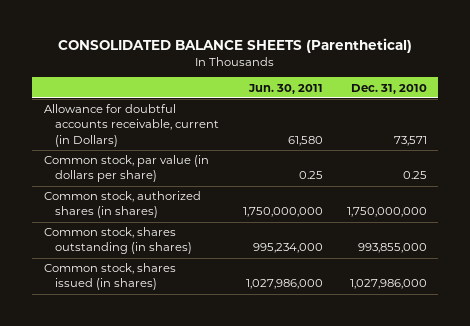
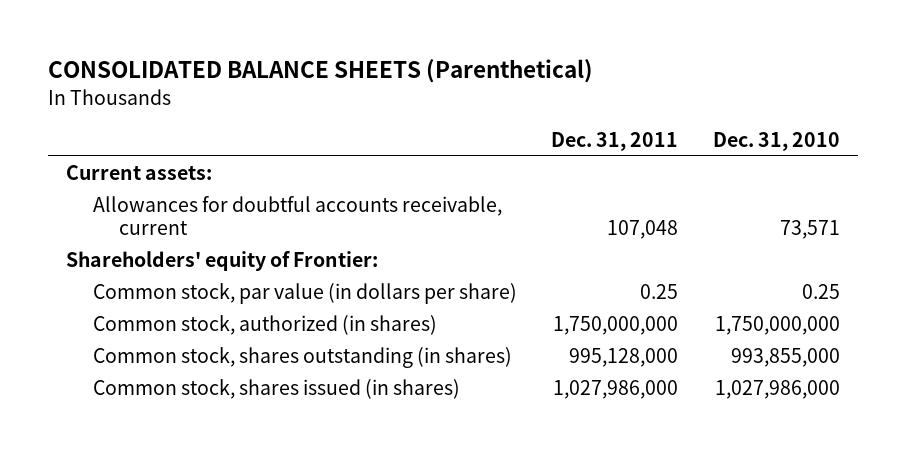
[247,83,323,94] Jun. 30, 2011 -> none
none -> [551,132,679,152] Dec. 31, 2011
none -> [65,165,212,181] Current assets:
[43,104,220,147] Allowance for doubtful accounts receivable, current (in Dollars) -> [92,196,502,235] Allowances for doubtful accounts receivable, current
none -> [65,251,378,272] Shareholders' equity of Frontier:
[43,191,201,219] Common stock, authorized shares (in shares) -> [92,315,437,336] Common stock, authorized (in shares)

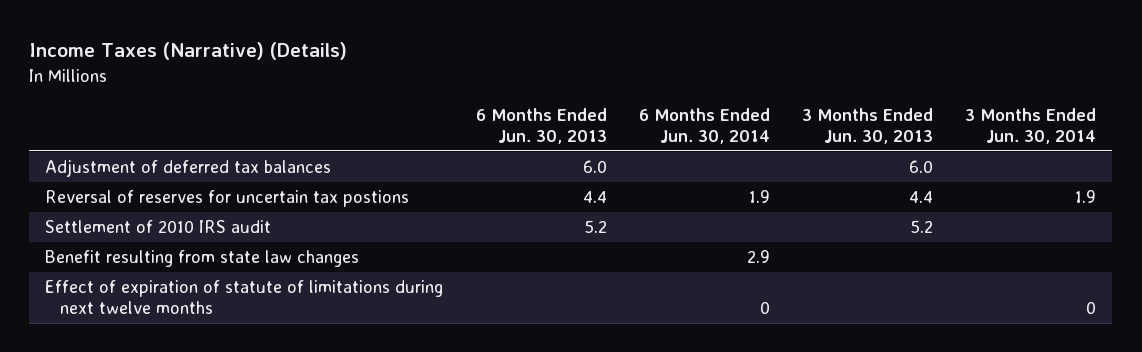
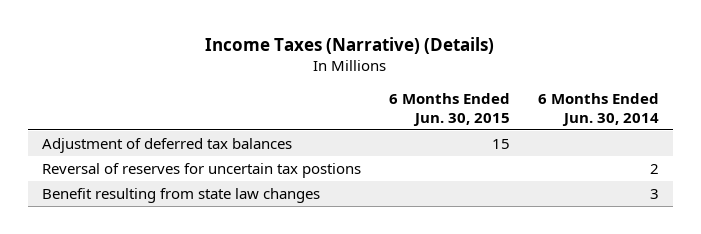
[475,107,607,144] 6 Months Ended Jun. 30, 2013 -> none
[801,107,933,144] 3 Months Ended Jun. 30, 2013 -> none
[965,107,1097,144] 3 Months Ended Jun. 30, 2014 -> none
none -> [388,93,510,126] 6 Months Ended Jun. 30, 2015
[45,220,272,234] Settlement of 2010 IRS audit -> none
[45,280,444,315] Effect of expiration of statute of limitations during next twelve months -> none
[748,190,770,204] 1.9 -> [650,163,660,174] 2
[746,250,770,264] 2.9 -> [650,188,660,199] 3

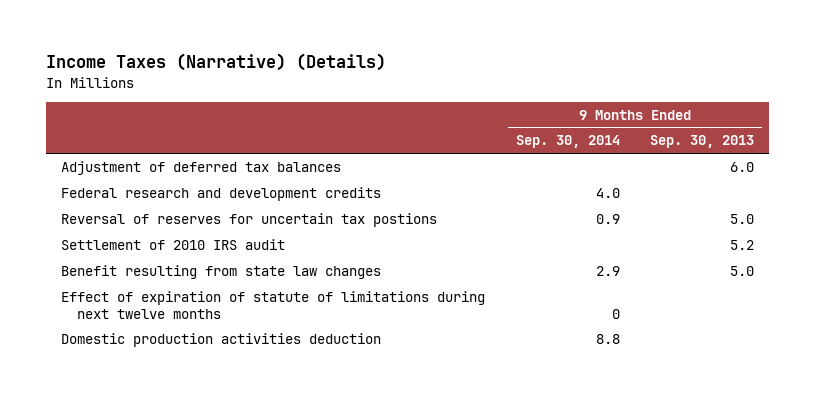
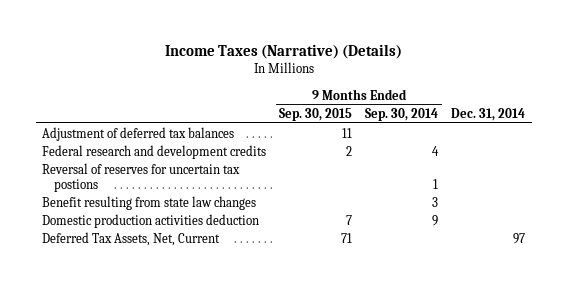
[650,135,755,149] Sep. 30, 2013 -> none
none -> [279,107,353,121] Sep. 30, 2015
none -> [451,107,526,121] Dec. 31, 2014
[61,239,286,251] Settlement of 2010 IRS audit -> none
[61,291,486,319] Effect of expiration of statute of limitations during next twelve months -> none
[595,188,620,199] 4.0 -> [432,145,440,156] 4
[595,214,620,225] 0.9 -> [433,178,439,189] 1
[595,266,620,277] 2.9 -> [432,196,439,207] 3
[595,334,620,345] 8.8 -> [432,214,439,226] 9
none -> [42,231,221,246] Deferred Tax Assets, Net, Current

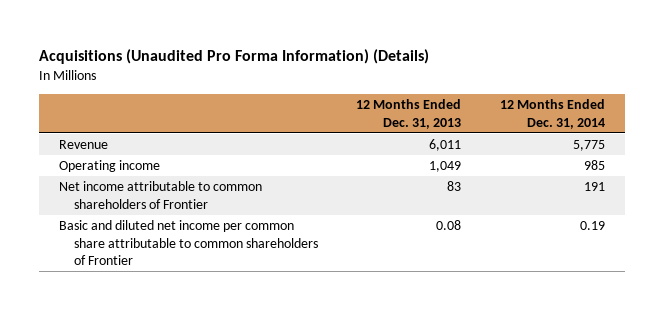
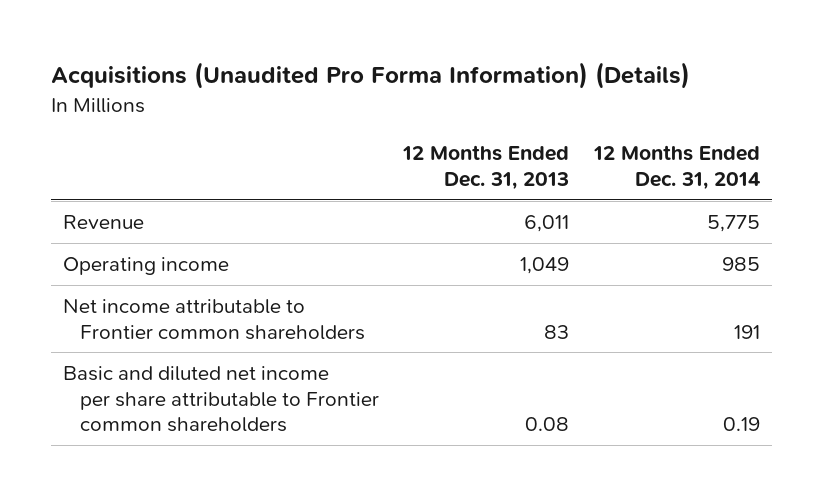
[58,181,262,209] Net income attributable to common shareholders of Frontier -> [63,299,365,340] Net income attributable to Frontier common shareholders
[58,220,318,265] Basic and diluted net income per common share attributable to common shareholders of Frontier -> [63,366,379,433] Basic and diluted net income per share attributable to Frontier common shareholders

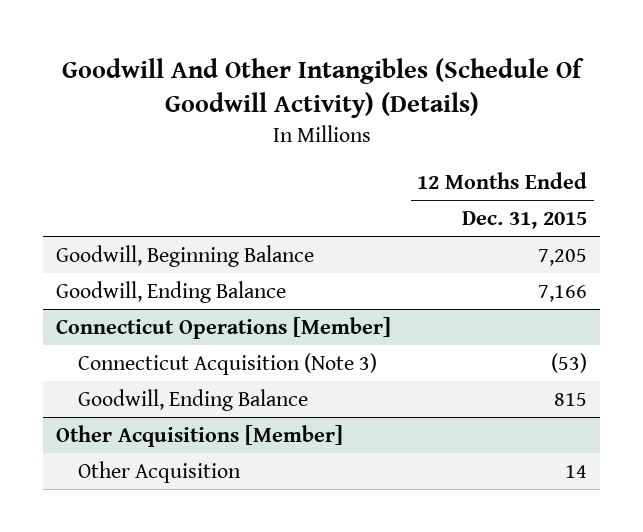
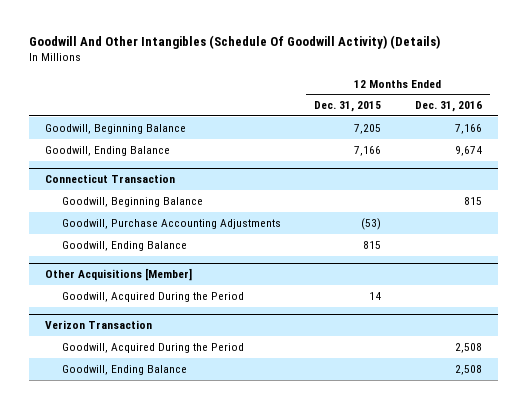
none -> [414,101,482,113] Dec. 31, 2016
[56,316,392,339] Connecticut Operations [Member] -> [45,174,176,184] Connecticut Transaction
none -> [62,196,204,207] Goodwill, Beginning Balance
[78,352,378,375] Connecticut Acquisition (Note 3) -> [62,218,282,229] Goodwill, Purchase Accounting Adjustments
[78,460,242,483] Other Acquisition -> [62,291,245,302] Goodwill, Acquired During the Period
none -> [45,320,153,330] Verizon Transaction
none -> [62,342,245,353] Goodwill, Acquired During the Period
none -> [62,364,188,375] Goodwill, Ending Balance

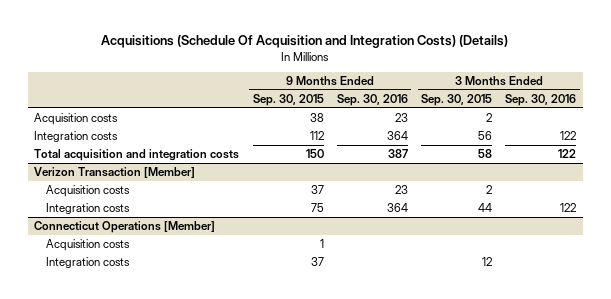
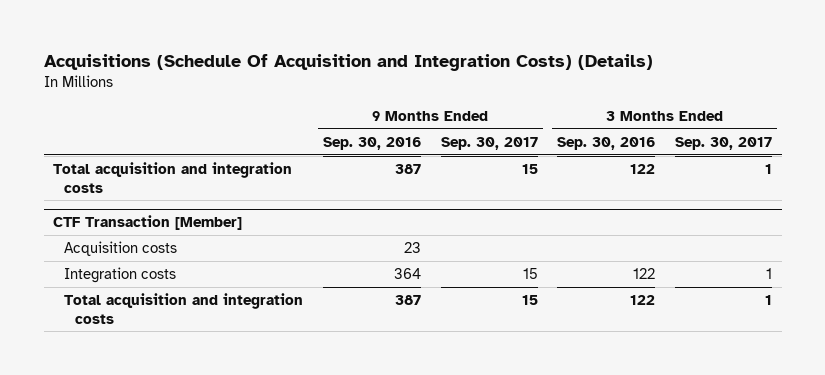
[252,93,324,106] Sep. 30, 2015 -> none
[420,93,492,106] Sep. 30, 2015 -> none
none -> [440,136,538,150] Sep. 30, 2017
none -> [675,136,773,150] Sep. 30, 2017
[34,112,119,125] Acquisition costs -> none
[34,130,119,142] Integration costs -> none
[34,166,196,178] Verizon Transaction [Member] -> [53,215,243,231] CTF Transaction [Member]
[34,220,216,233] Connecticut Operations [Member] -> none
[45,238,130,251] Acquisition costs -> none
[45,256,130,268] Integration costs -> none
none -> [64,293,304,324] Total acquisition and integration costs

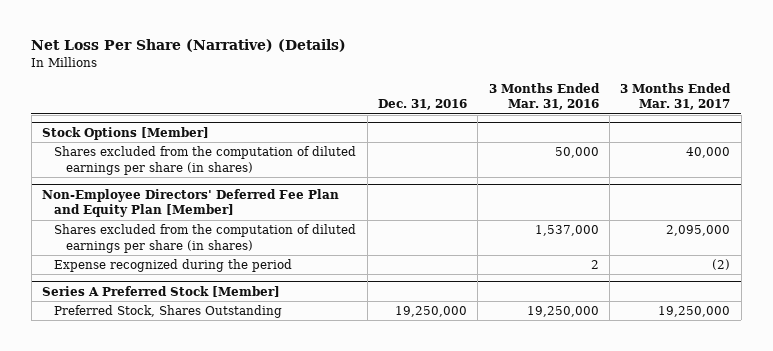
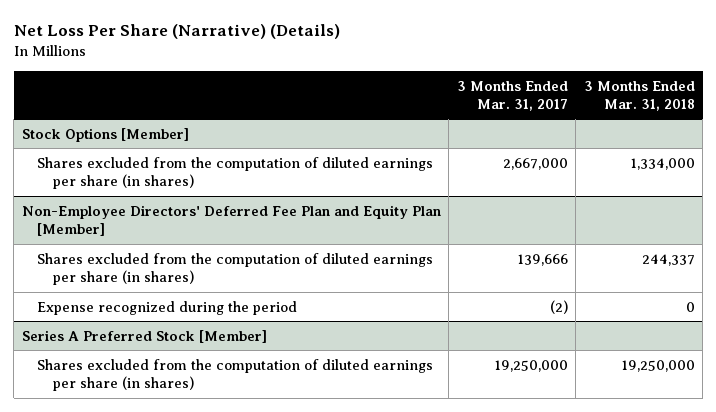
[377,99,467,111] Dec. 31, 2016 -> none
[488,82,600,111] 3 Months Ended Mar. 31, 2016 -> none
none -> [583,80,695,111] 3 Months Ended Mar. 31, 2018
[686,147,731,159] 40,000 -> [502,157,568,170] 2,667,000
[666,225,731,237] 2,095,000 -> [517,253,568,266] 139,666
[54,305,283,319] Preferred Stock, Shares Outstanding -> [37,358,434,391] Shares excluded from the computation of diluted earnings per share (in shares)

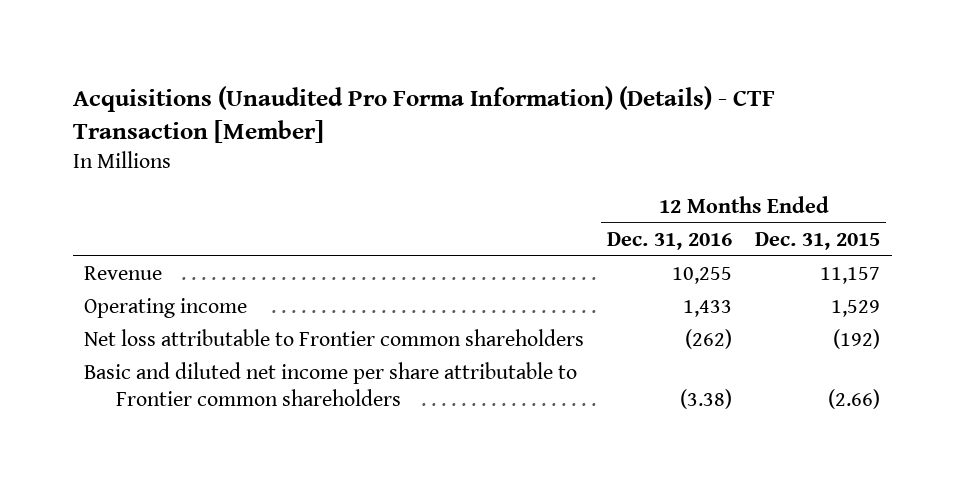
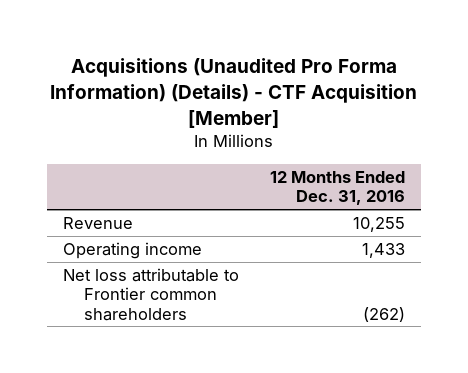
[72,85,775,144] Acquisitions (Unaudited Pro Forma Information) (Details) - CTF Transaction [Member] -> [49,57,417,128] Acquisitions (Unaudited Pro Forma Information) (Details) - CTF Acquisition [Member]
[755,231,881,250] Dec. 31, 2015 -> none
[84,362,578,407] Basic and diluted net income per share attributable to Frontier common shareholders -> none

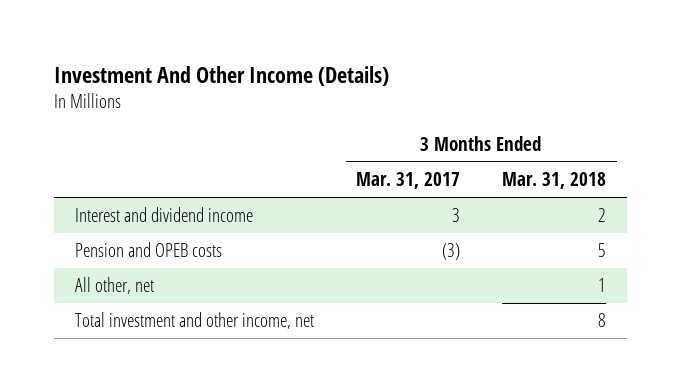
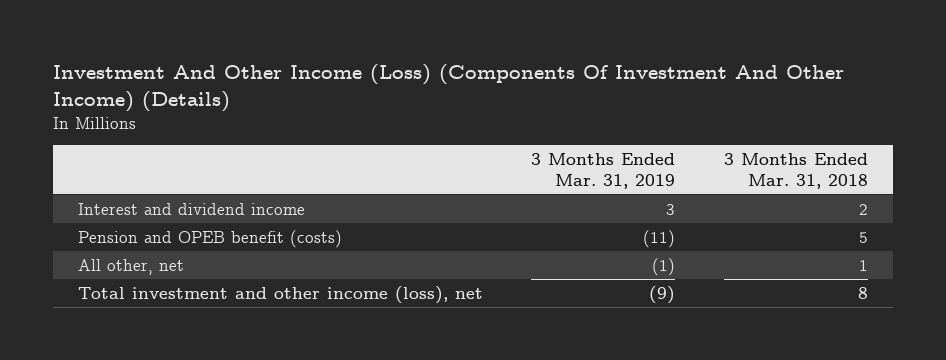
[54,66,390,87] Investment And Other Income (Details) -> [53,64,845,112] Investment And Other Income (Loss) (Components Of Investment And Other Income) (Details)
[356,172,461,190] Mar. 31, 2017 -> none
none -> [531,153,676,189] 3 Months Ended Mar. 31, 2019
[75,242,223,258] Pension and OPEB costs -> [77,229,342,248] Pension and OPEB benefit (costs)
[75,312,315,330] Total investment and other income, net -> [77,285,483,304] Total investment and other income (loss), net

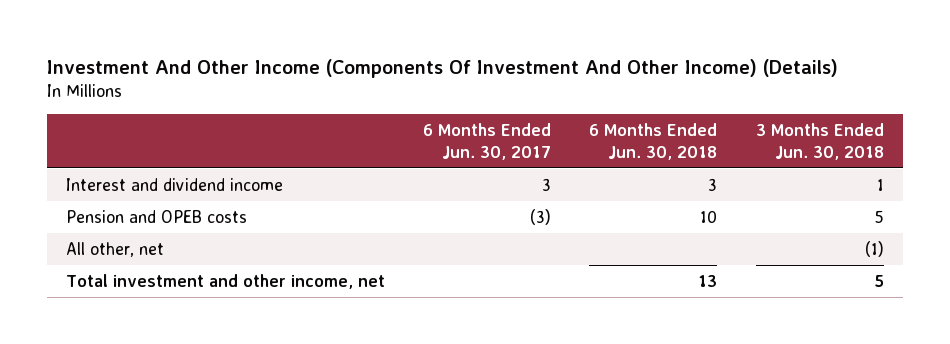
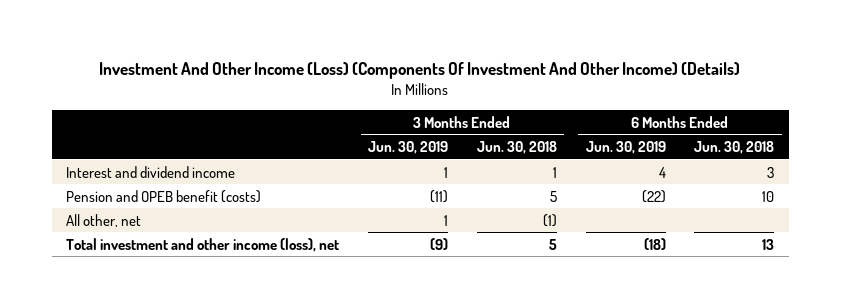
[46,58,838,78] Investment And Other Income (Components Of Investment And Other Income) (Details) -> [99,62,741,80] Investment And Other Income (Loss) (Components Of Investment And Other Income) (Details)
[423,123,552,160] 6 Months Ended Jun. 30, 2017 -> none
none -> [368,141,449,155] Jun. 30, 2019
none -> [585,141,666,155] Jun. 30, 2019
[65,209,247,223] Pension and OPEB costs -> [66,189,262,203] Pension and OPEB benefit (costs)
[65,273,385,289] Total investment and other income, net -> [66,237,340,252] Total investment and other income (loss), net

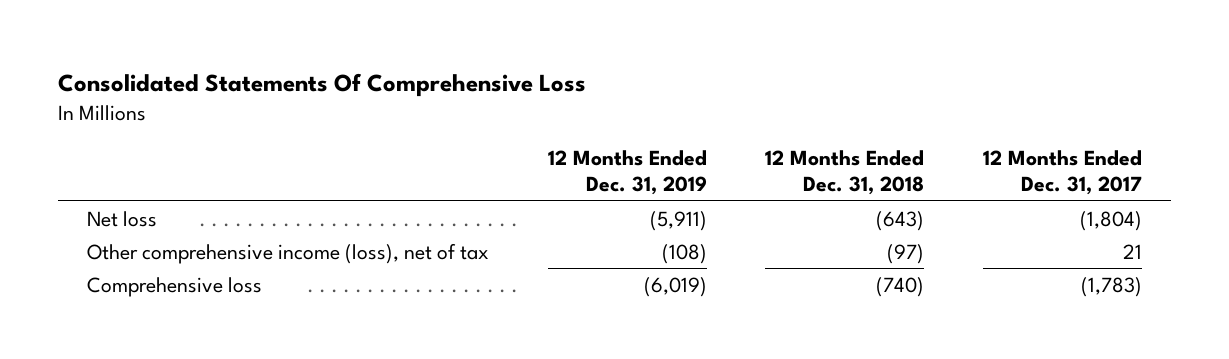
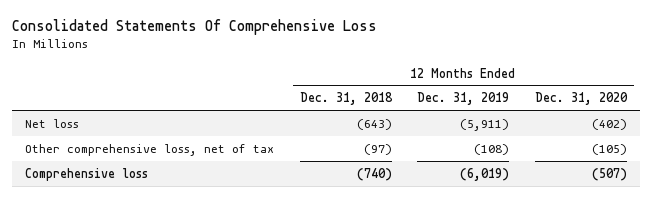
[982,150,1142,196] 12 Months Ended Dec. 31, 2017 -> none
none -> [535,92,629,106] Dec. 31, 2020
[87,242,490,264] Other comprehensive income (loss), net of tax -> [24,143,274,156] Other comprehensive loss, net of tax

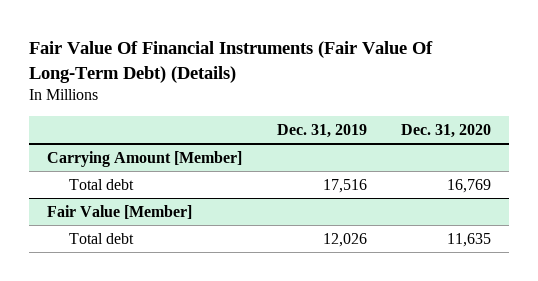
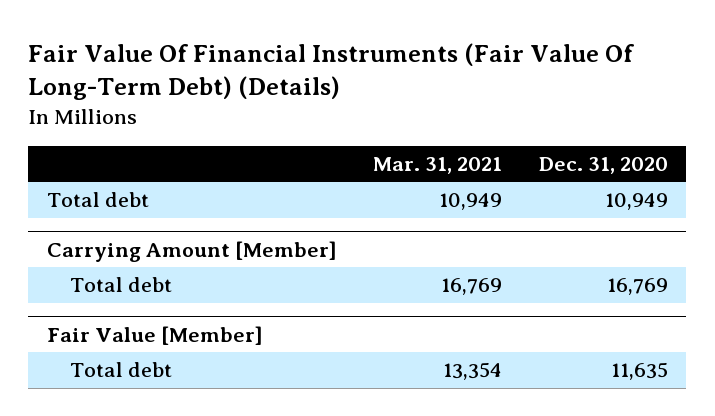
[276,123,367,138] Dec. 31, 2019 -> none
none -> [373,156,503,174] Mar. 31, 2021
none -> [46,192,149,208] Total debt

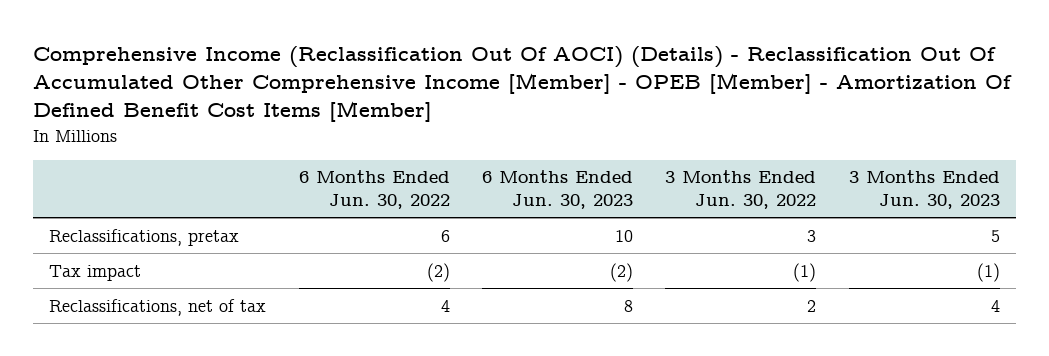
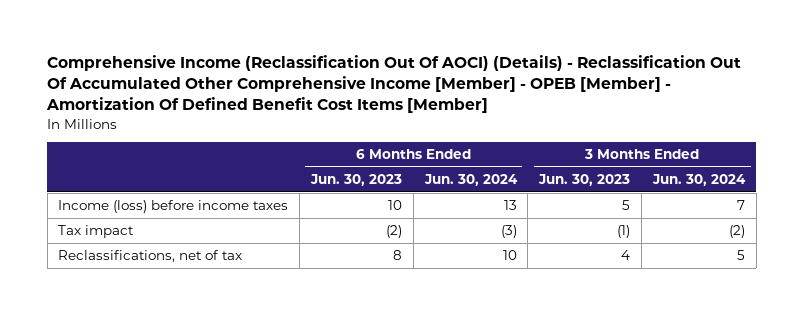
[298,170,450,210] 6 Months Ended Jun. 30, 2022 -> none
[665,170,817,210] 3 Months Ended Jun. 30, 2022 -> none
none -> [423,174,518,187] Jun. 30, 2024
none -> [651,174,746,187] Jun. 30, 2024
[49,228,240,246] Reclassifications, pretax -> [58,200,289,214] Income (loss) before income taxes

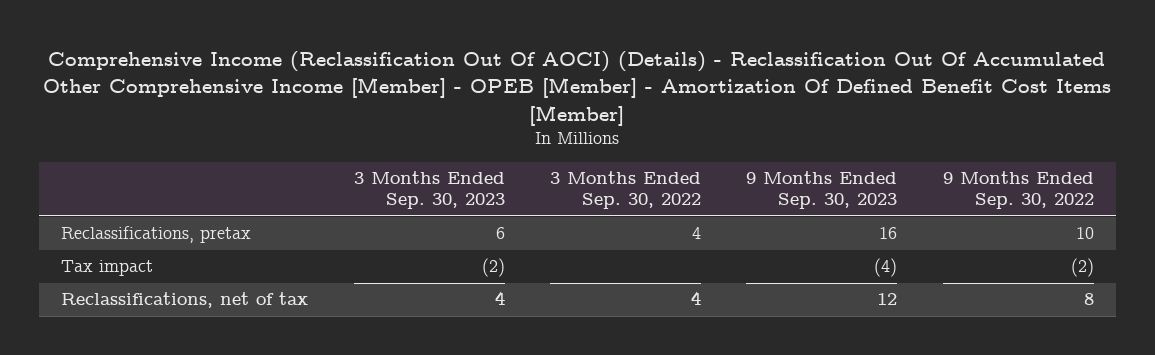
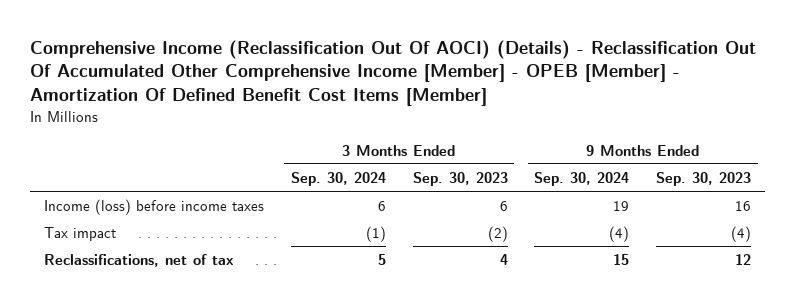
[549,171,701,210] 3 Months Ended Sep. 30, 2022 -> none
[942,171,1094,210] 9 Months Ended Sep. 30, 2022 -> none
none -> [290,171,386,186] Sep. 30, 2024
none -> [534,171,630,186] Sep. 30, 2024
[61,226,252,244] Reclassifications, pretax -> [43,198,264,215] Income (loss) before income taxes

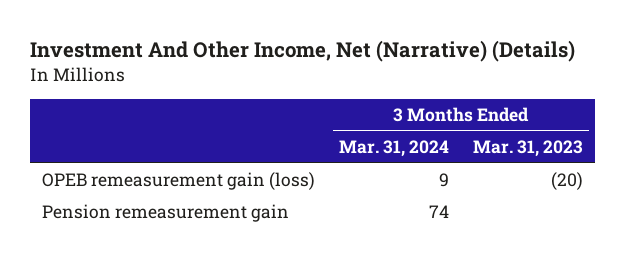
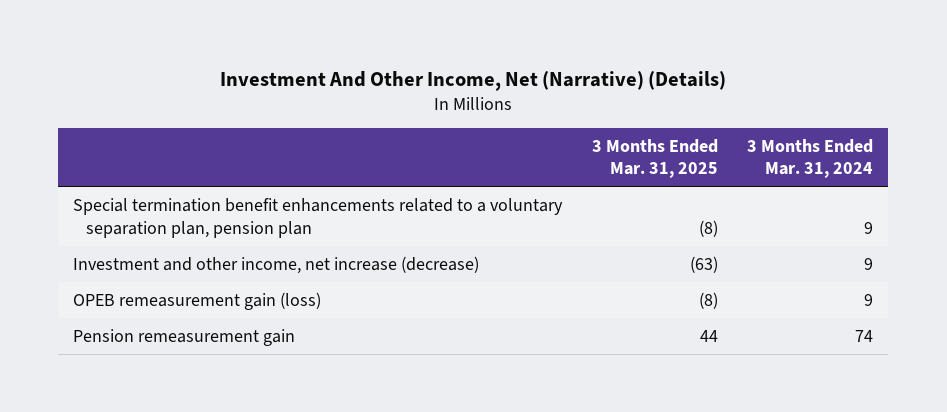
[472,140,583,158] Mar. 31, 2023 -> none
none -> [591,138,718,179] 3 Months Ended Mar. 31, 2025
none -> [73,197,564,238] Special termination benefit enhancements related to a voluntary separation plan, pension plan
none -> [73,255,480,274] Investment and other income, net increase (decrease)

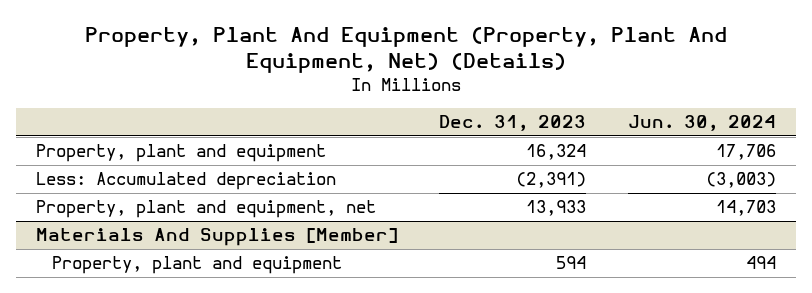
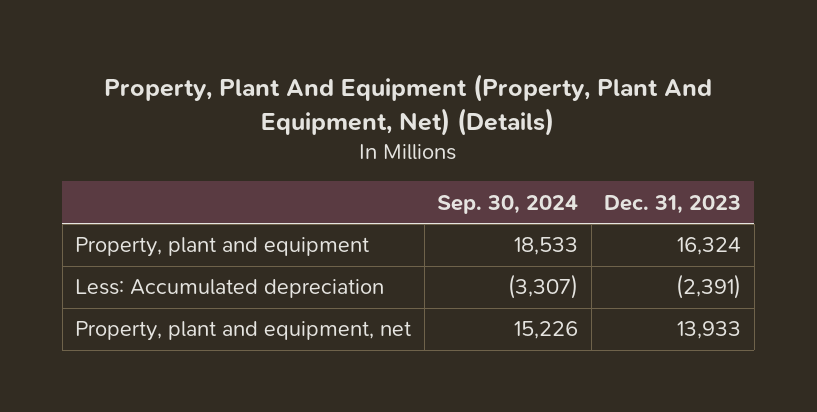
[627,115,776,132] Jun. 30, 2024 -> none
none -> [437,194,579,214] Sep. 30, 2024
[36,228,399,247] Materials And Supplies [Member] -> none
[51,256,342,275] Property, plant and equipment -> none

